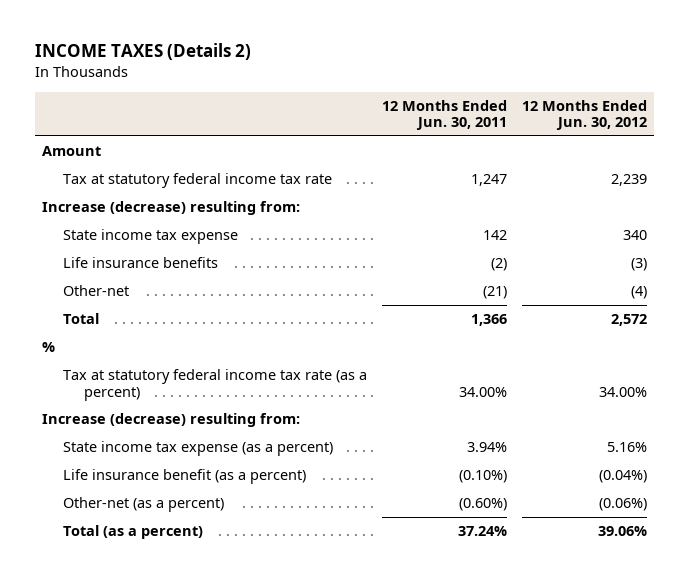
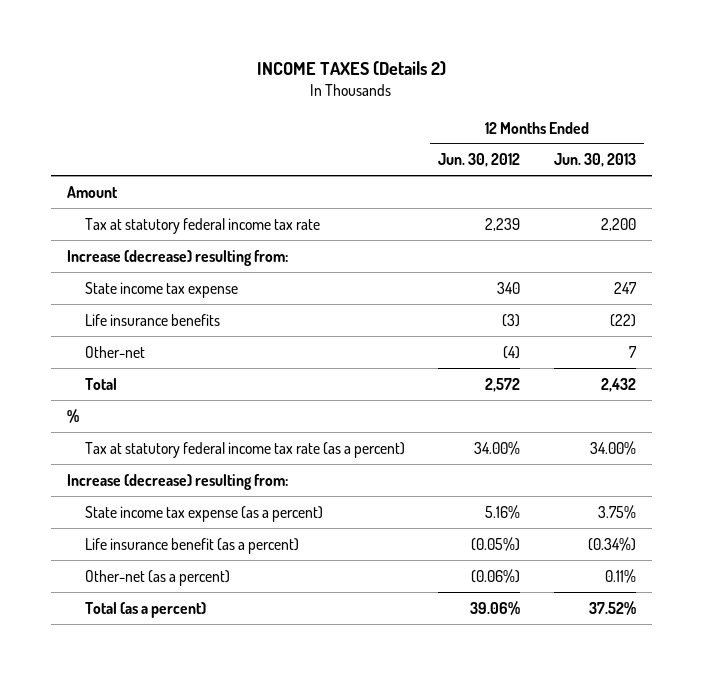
[381,99,507,131] 12 Months Ended Jun. 30, 2011 -> none
none -> [553,153,636,168] Jun. 30, 2013
[598,470,647,484] (0.04%) -> [471,536,521,551] (0.05%)

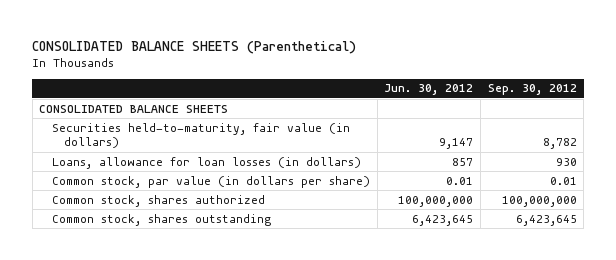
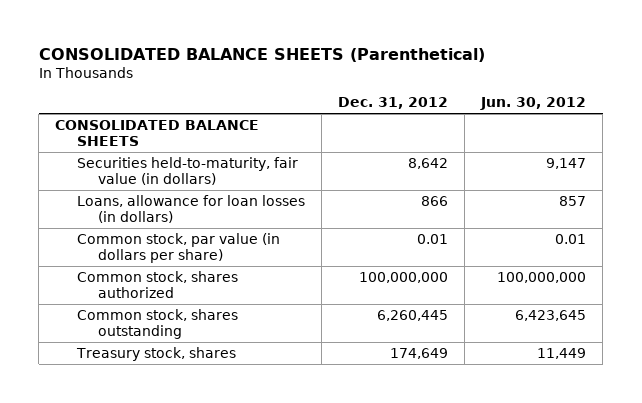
[487,84,577,96] Sep. 30, 2012 -> none
none -> [337,97,448,110] Dec. 31, 2012
none -> [75,346,236,361] Treasury stock, shares

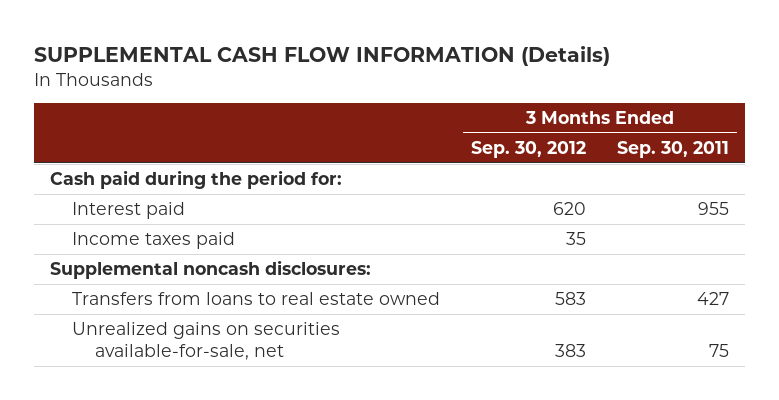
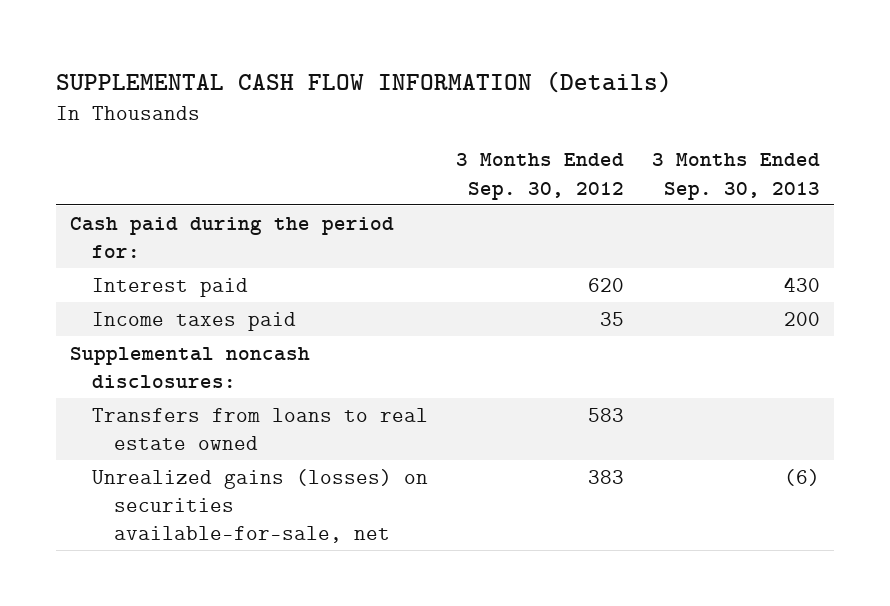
[617,141,730,159] Sep. 30, 2011 -> none
none -> [652,153,821,200] 3 Months Ended Sep. 30, 2013
[72,322,341,361] Unrealized gains on securities available-for-sale, net -> [91,468,428,544] Unrealized gains (losses) on securities available-for-sale, net

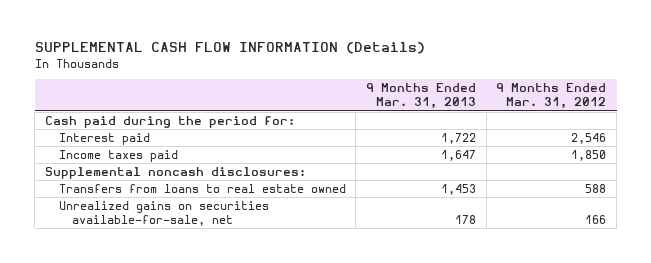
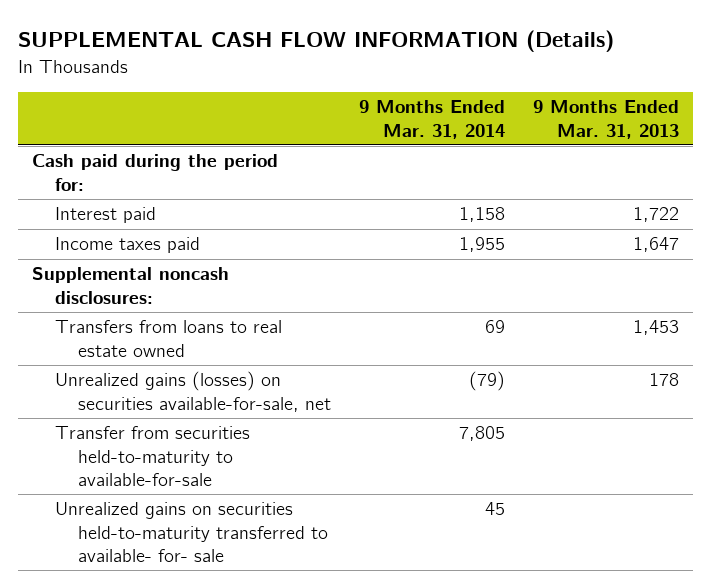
[496,83,607,110] 9 Months Ended Mar. 31, 2012 -> none
none -> [358,100,505,139] 9 Months Ended Mar. 31, 2014
[58,201,269,227] Unrealized gains on securities available-for-sale, net -> [54,371,331,412] Unrealized gains (losses) on securities available-for-sale, net
none -> [54,426,250,486] Transfer from securities held-to-maturity to available-for-sale
none -> [54,502,328,562] Unrealized gains on securities held-to-maturity transferred to available- for- sale

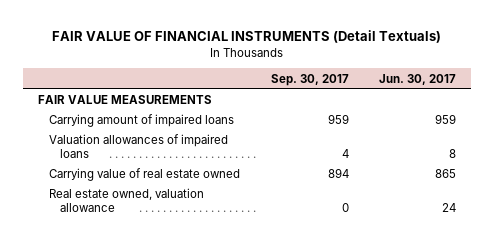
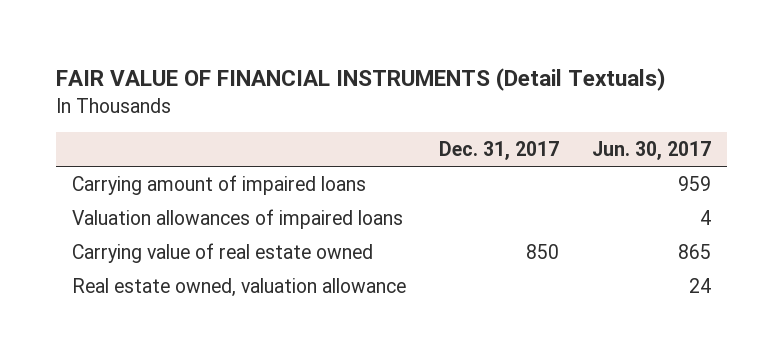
[270,73,349,86] Sep. 30, 2017 -> none
none -> [438,141,559,161] Dec. 31, 2017
[38,95,213,105] FAIR VALUE MEASUREMENTS -> none
[449,148,457,158] 8 -> [699,209,711,225] 4

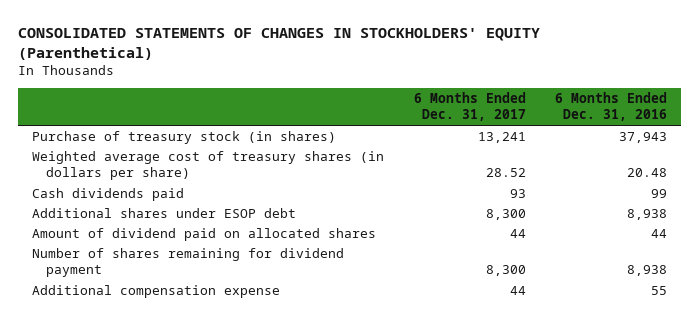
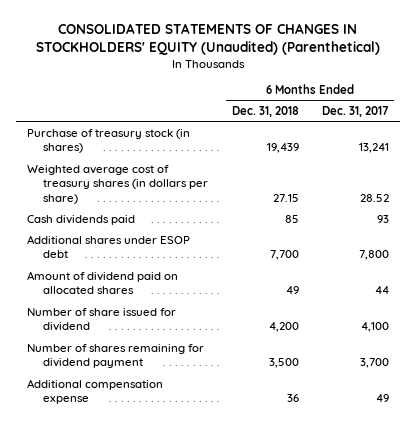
[17,27,540,60] CONSOLIDATED STATEMENTS OF CHANGES IN STOCKHOLDERS' EQUITY (Parenthetical) -> [35,22,380,55] CONSOLIDATED STATEMENTS OF CHANGES IN STOCKHOLDERS' EQUITY (Unaudited) (Parenthetical)
[554,92,667,122] 6 Months Ended Dec. 31, 2016 -> none
none -> [231,105,299,117] Dec. 31, 2018
[485,208,526,220] 8,300 -> [358,250,389,261] 7,800
none -> [27,307,177,332] Number of share issued for dividend
[485,265,526,277] 8,300 -> [359,358,389,369] 3,700
[509,285,526,295] 44 -> [375,394,389,403] 49

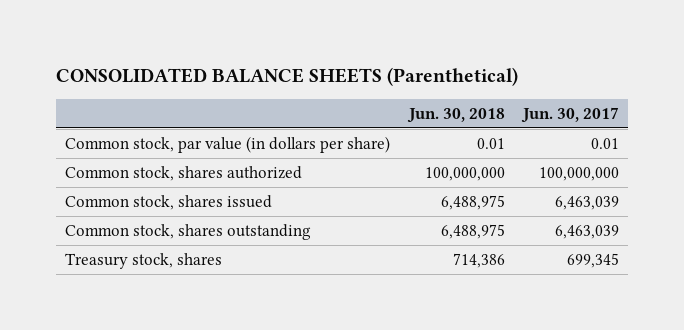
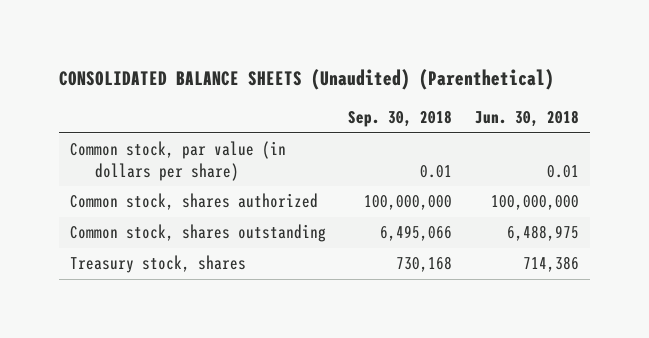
[56,67,519,87] CONSOLIDATED BALANCE SHEETS (Parenthetical) -> [58,69,554,91] CONSOLIDATED BALANCE SHEETS (Unaudited) (Parenthetical)
[520,106,619,123] Jun. 30, 2017 -> none
none -> [348,110,453,128] Sep. 30, 2018
[65,194,273,210] Common stock, shares issued -> none

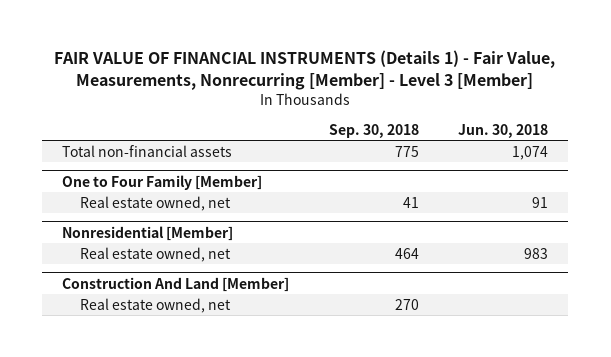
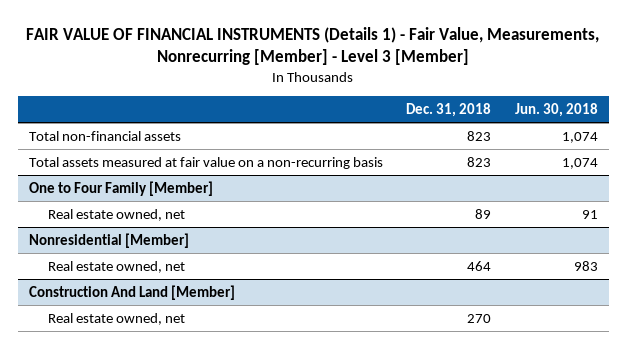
[328,123,419,138] Sep. 30, 2018 -> none
none -> [406,102,492,117] Dec. 31, 2018
none -> [29,156,384,169] Total assets measured at fair value on a non-recurring basis

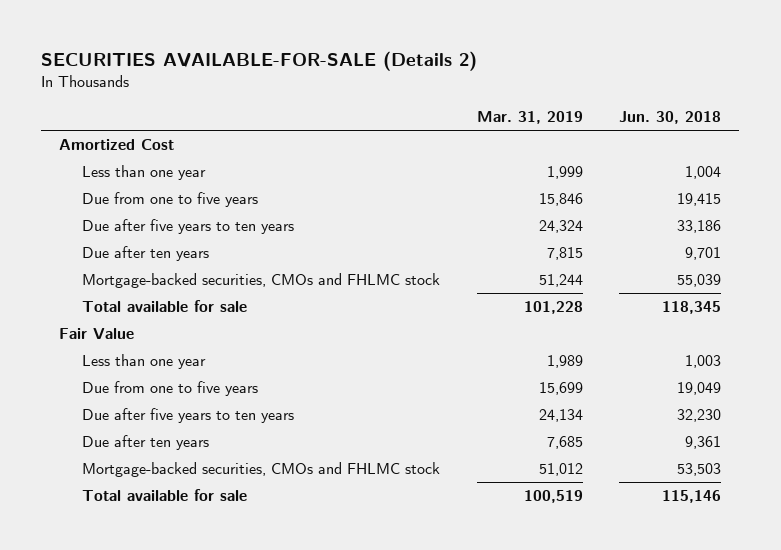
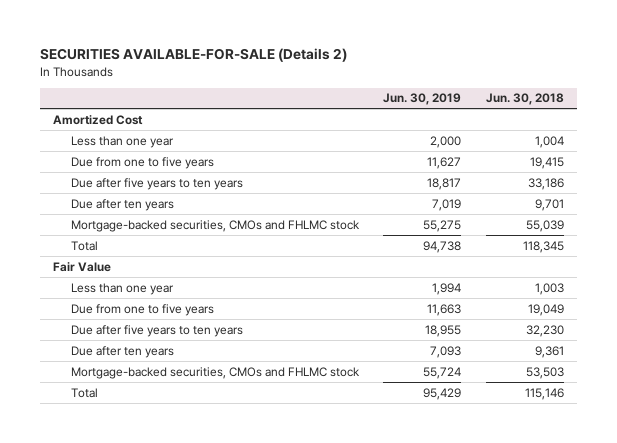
[476,111,583,125] Mar. 31, 2019 -> none
none -> [383,93,462,106] Jun. 30, 2019
[82,300,248,313] Total available for sale -> [70,240,98,251] Total
[82,489,248,502] Total available for sale -> [70,387,98,398] Total

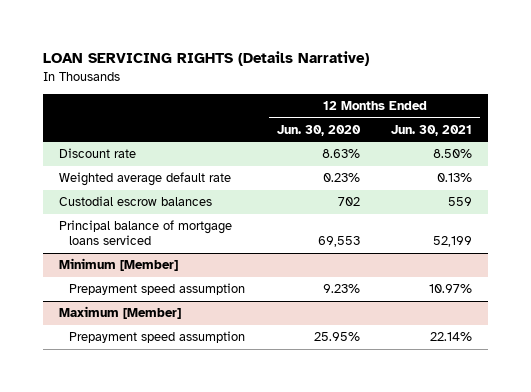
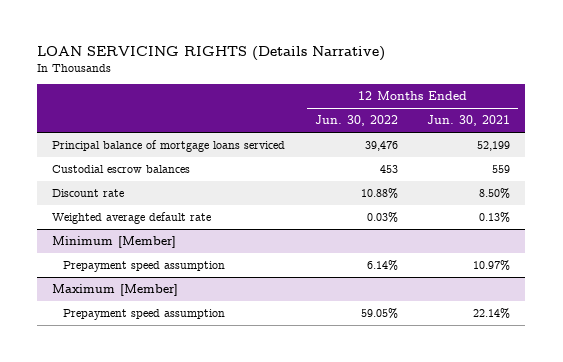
[276,124,361,136] Jun. 30, 2020 -> none
none -> [314,115,398,127] Jun. 30, 2022
[58,220,232,246] Principal balance of mortgage loans serviced -> [52,140,286,153] Principal balance of mortgage loans serviced
[58,196,212,207] Custodial escrow balances -> [52,165,191,174] Custodial escrow balances

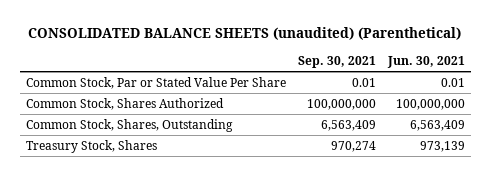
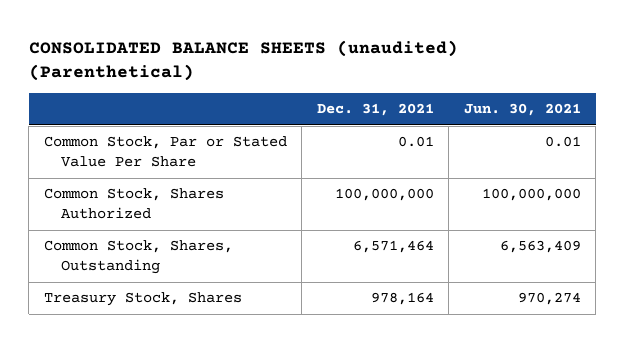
[297,55,376,68] Sep. 30, 2021 -> none
none -> [316,103,434,117] Dec. 31, 2021
[419,140,465,152] 973,139 -> [517,292,581,306] 970,274

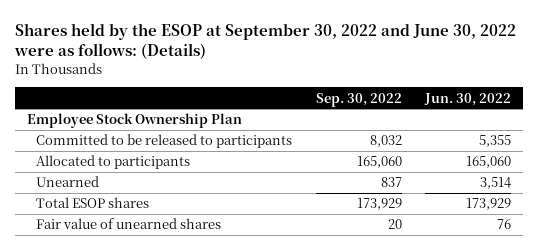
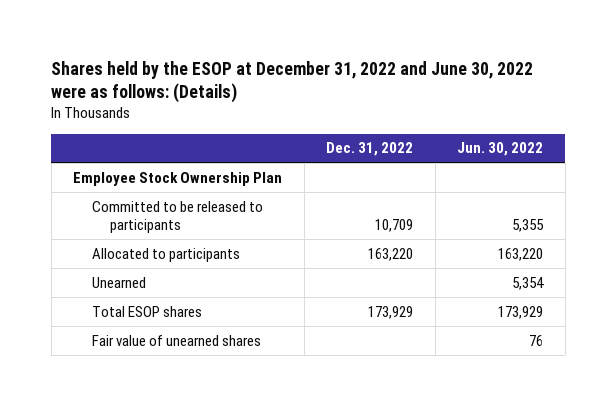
[14,22,517,60] Shares held by the ESOP at September 30, 2022 and June 30, 2022 were as follows: (Details) -> [51,60,534,104] Shares held by the ESOP at December 31, 2022 and June 30, 2022 were as follows: (Details)
[315,92,402,107] Sep. 30, 2022 -> none
none -> [326,142,414,157] Dec. 31, 2022
[466,156,512,169] 165,060 -> [498,247,544,261] 163,220
[480,177,512,190] 3,514 -> [512,276,545,290] 5,354

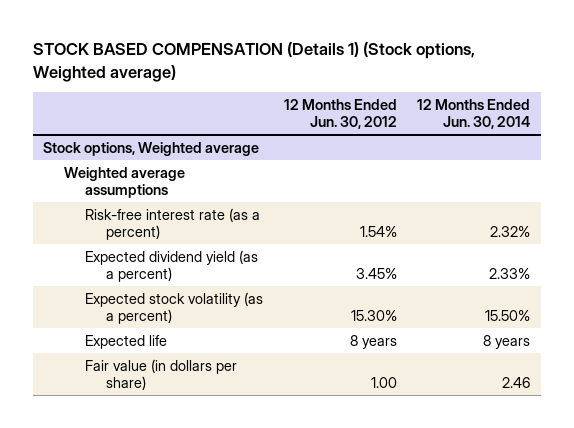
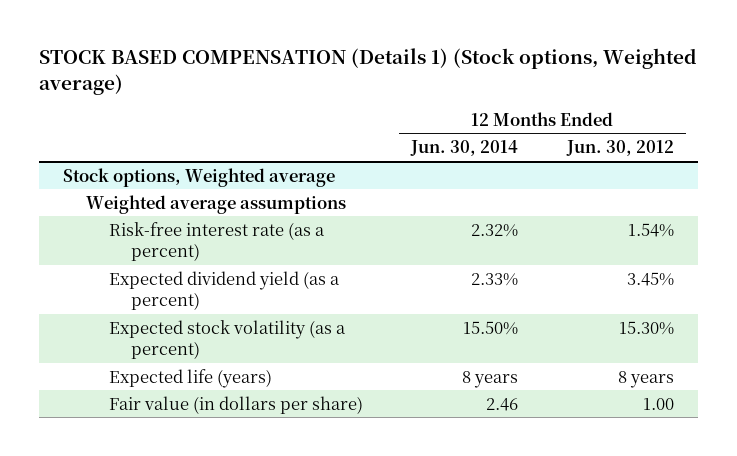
[85,334,168,349] Expected life -> [108,368,272,388] Expected life (years)

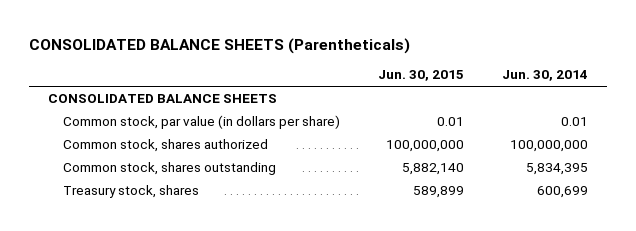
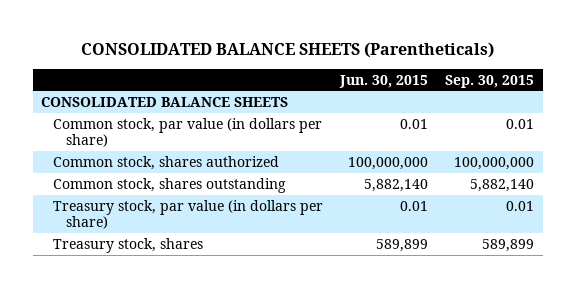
[501,70,588,82] Jun. 30, 2014 -> none
none -> [445,74,535,88] Sep. 30, 2015
none -> [53,199,324,230] Treasury stock, par value (in dollars per share)

